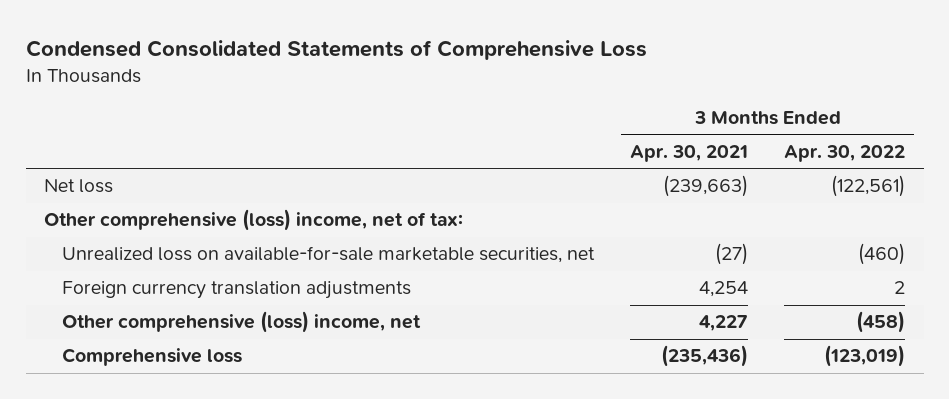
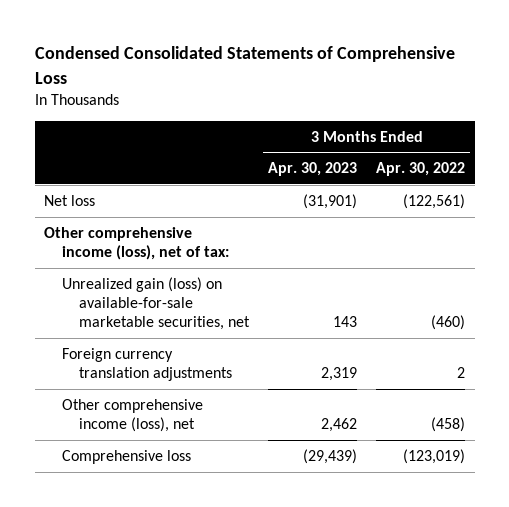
[630,145,749,163] Apr. 30, 2021 -> none
none -> [268,162,358,177] Apr. 30, 2023
[43,209,463,232] Other comprehensive (loss) income, net of tax: -> [44,226,229,261] Other comprehensive income (loss), net of tax:
[61,246,595,264] Unrealized loss on available-for-sale marketable securities, net -> [61,276,251,331] Unrealized gain (loss) on available-for-sale marketable securities, net
[61,311,421,334] Other comprehensive (loss) income, net -> [61,398,203,433] Other comprehensive income (loss), net

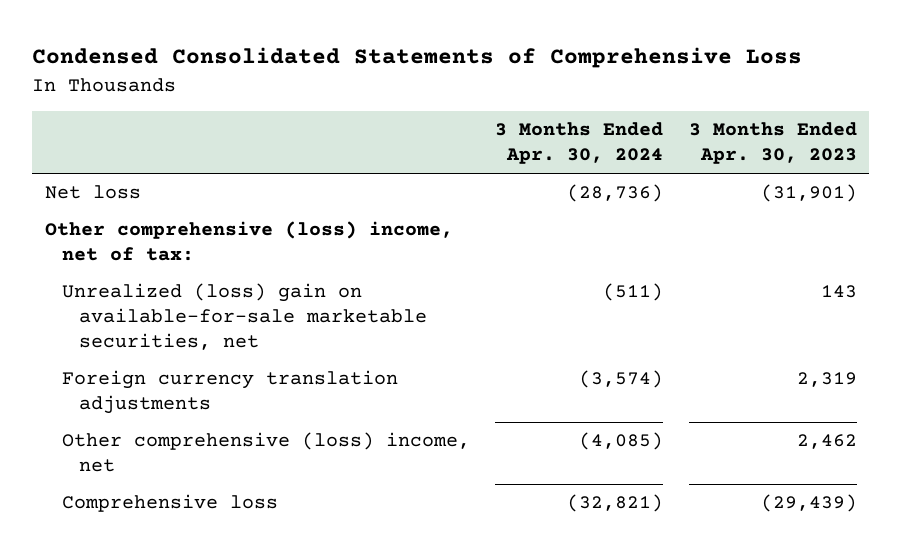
[376,162,466,177] Apr. 30, 2022 -> none
none -> [495,122,664,165] 3 Months Ended Apr. 30, 2024
[44,226,229,261] Other comprehensive income (loss), net of tax: -> [44,221,453,262] Other comprehensive (loss) income, net of tax:
[61,276,251,331] Unrealized gain (loss) on available-for-sale marketable securities, net -> [62,283,428,351] Unrealized (loss) gain on available-for-sale marketable securities, net
[61,398,203,433] Other comprehensive income (loss), net -> [62,432,471,473] Other comprehensive (loss) income, net

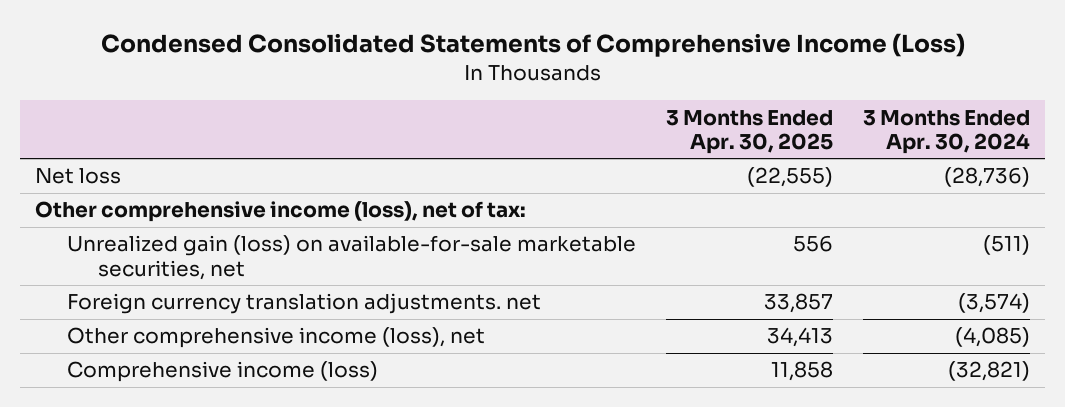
[32,47,803,69] Condensed Consolidated Statements of Comprehensive Loss -> [100,33,965,58] Condensed Consolidated Statements of Comprehensive Income (Loss)
[688,122,857,165] 3 Months Ended Apr. 30, 2023 -> none
none -> [665,109,833,154] 3 Months Ended Apr. 30, 2025
[44,221,453,262] Other comprehensive (loss) income, net of tax: -> [35,201,527,223] Other comprehensive income (loss), net of tax:
[62,283,428,351] Unrealized (loss) gain on available-for-sale marketable securities, net -> [66,235,636,280] Unrealized gain (loss) on available-for-sale marketable securities, net
[62,370,399,415] Foreign currency translation adjustments -> [66,293,541,315] Foreign currency translation adjustments. net
[62,432,471,473] Other comprehensive (loss) income, net -> [66,327,485,349] Other comprehensive income (loss), net
[62,494,279,513] Comprehensive loss -> [66,361,378,383] Comprehensive income (loss)

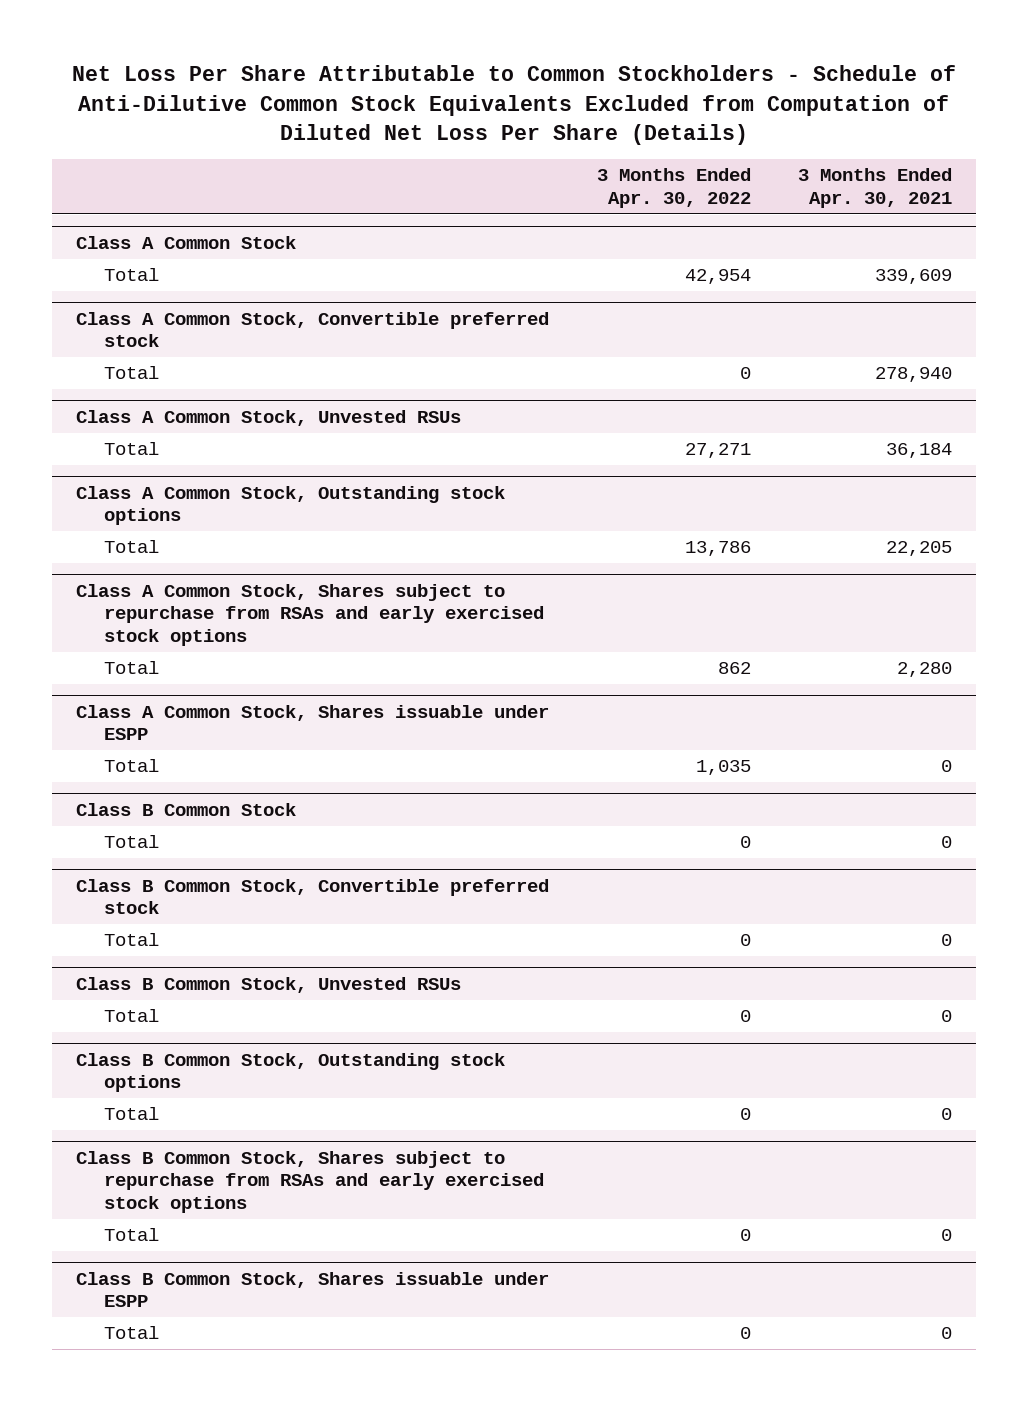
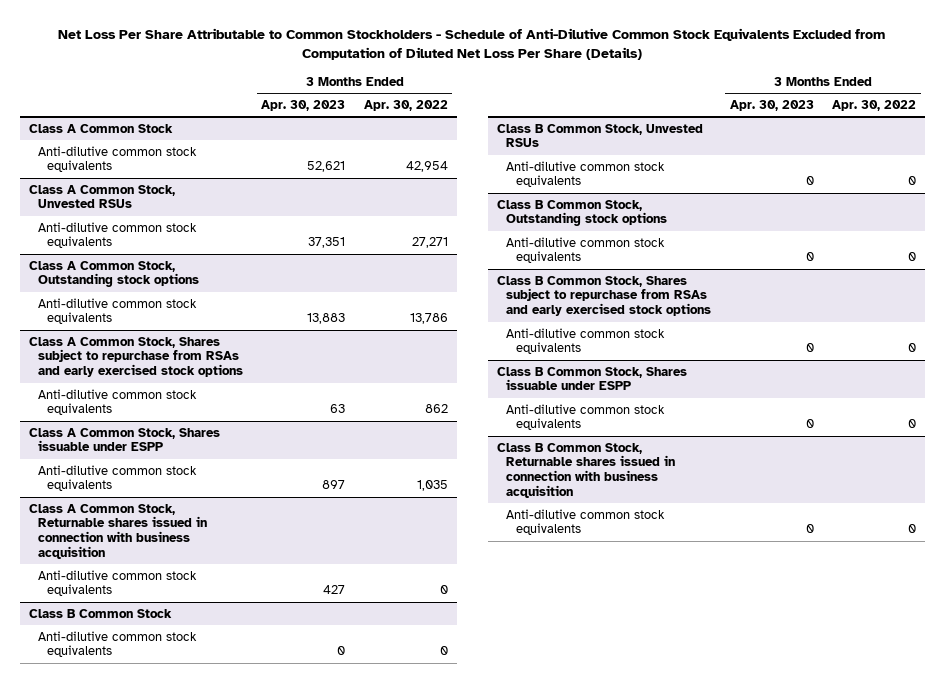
[798,168,953,208] 3 Months Ended Apr. 30, 2021 -> none
none -> [261,99,346,111] Apr. 30, 2023
[76,311,550,348] Class A Common Stock, Convertible preferred stock -> none
[104,366,160,380] Total -> none
[104,268,160,282] Total -> [38,145,198,173] Anti-dilutive common stock equivalents
[104,442,160,456] Total -> [38,221,198,249] Anti-dilutive common stock equivalents
[104,540,160,554] Total -> [38,297,198,325] Anti-dilutive common stock equivalents
[104,661,160,675] Total -> [38,388,198,416] Anti-dilutive common stock equivalents
[104,759,160,773] Total -> [38,464,198,492] Anti-dilutive common stock equivalents
none -> [28,503,208,559] Class A Common Stock, Returnable shares issued in connection with business acquisition
none -> [38,569,198,597] Anti-dilutive common stock equivalents
[76,878,550,915] Class B Common Stock, Convertible preferred stock -> none
[104,933,160,947] Total -> none
[104,835,160,849] Total -> [38,630,198,658] Anti-dilutive common stock equivalents
[104,1009,160,1023] Total -> [506,160,666,188] Anti-dilutive common stock equivalents
[104,1107,160,1121] Total -> [506,236,666,264] Anti-dilutive common stock equivalents
[104,1228,160,1242] Total -> [506,327,666,355] Anti-dilutive common stock equivalents
[104,1326,160,1340] Total -> [506,403,666,431] Anti-dilutive common stock equivalents
none -> [497,442,676,498] Class B Common Stock, Returnable shares issued in connection with business acquisition
none -> [506,508,666,536] Anti-dilutive common stock equivalents

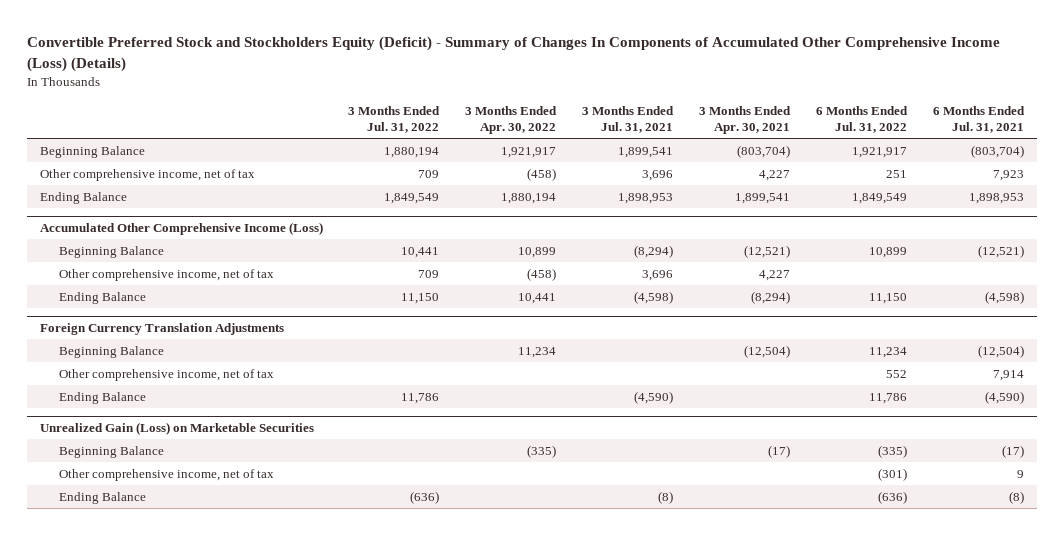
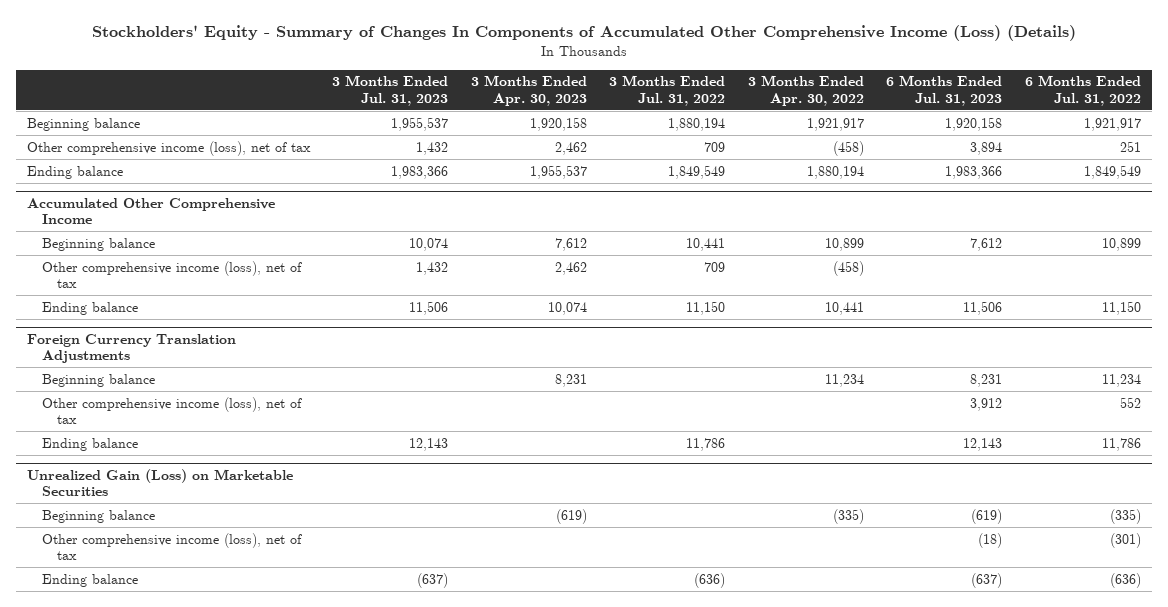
[26,36,1000,72] Convertible Preferred Stock and Stockholders Equity (Deficit) - Summary of Changes In Components of Accumulated Other Comprehensive Income (Loss) (Details) -> [91,25,1076,42] Stockholders' Equity - Summary of Changes In Components of Accumulated Other Comprehensive Income (Loss) (Details)
[582,105,675,134] 3 Months Ended Jul. 31, 2021 -> none
[699,105,792,135] 3 Months Ended Apr. 30, 2021 -> none
[932,105,1025,134] 6 Months Ended Jul. 31, 2021 -> none
none -> [332,75,449,106] 3 Months Ended Jul. 31, 2023
none -> [470,75,587,106] 3 Months Ended Apr. 30, 2023
none -> [886,75,1003,106] 6 Months Ended Jul. 31, 2023
[39,145,145,158] Beginning Balance -> [26,117,140,131] Beginning balance
[39,168,255,181] Other comprehensive income, net of tax -> [26,140,311,156] Other comprehensive income (loss), net of tax
[39,191,127,204] Ending Balance -> [26,165,123,179] Ending balance
[39,222,323,236] Accumulated Other Comprehensive Income (Loss) -> [26,197,275,225] Accumulated Other Comprehensive Income
[58,245,164,258] Beginning Balance -> [41,237,155,251] Beginning balance
[58,268,274,281] Other comprehensive income, net of tax -> [41,260,302,289] Other comprehensive income (loss), net of tax
[58,291,146,304] Ending Balance -> [41,301,138,315] Ending balance
[58,345,164,358] Beginning Balance -> [41,373,155,387] Beginning balance
[58,368,274,381] Other comprehensive income, net of tax -> [41,396,302,425] Other comprehensive income (loss), net of tax
[58,391,146,404] Ending Balance -> [41,437,138,451] Ending balance
[58,445,164,458] Beginning Balance -> [41,509,155,523] Beginning balance
[58,468,274,481] Other comprehensive income, net of tax -> [41,532,302,561] Other comprehensive income (loss), net of tax
[58,491,146,504] Ending Balance -> [41,573,138,587] Ending balance

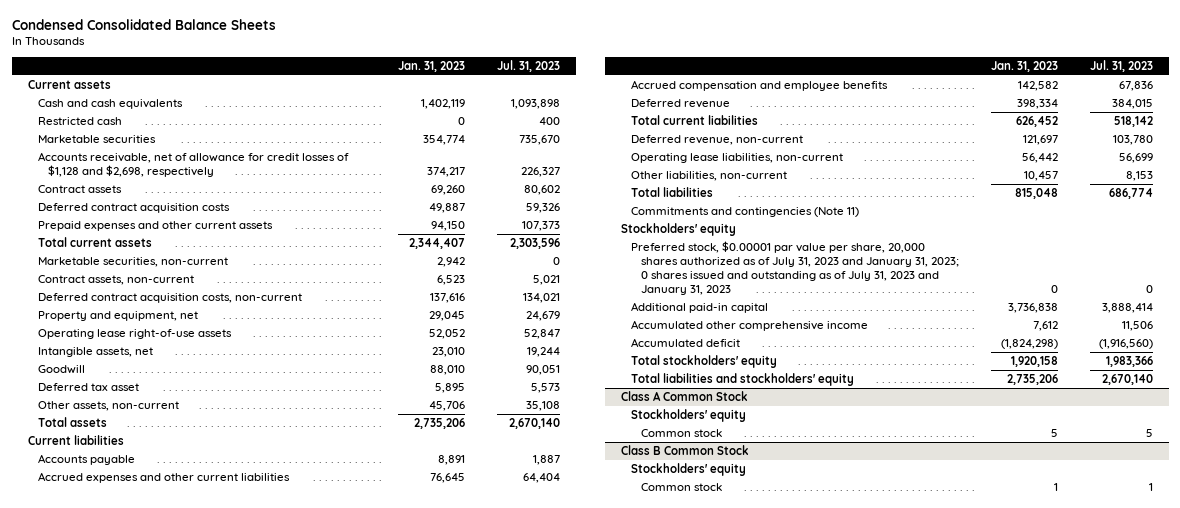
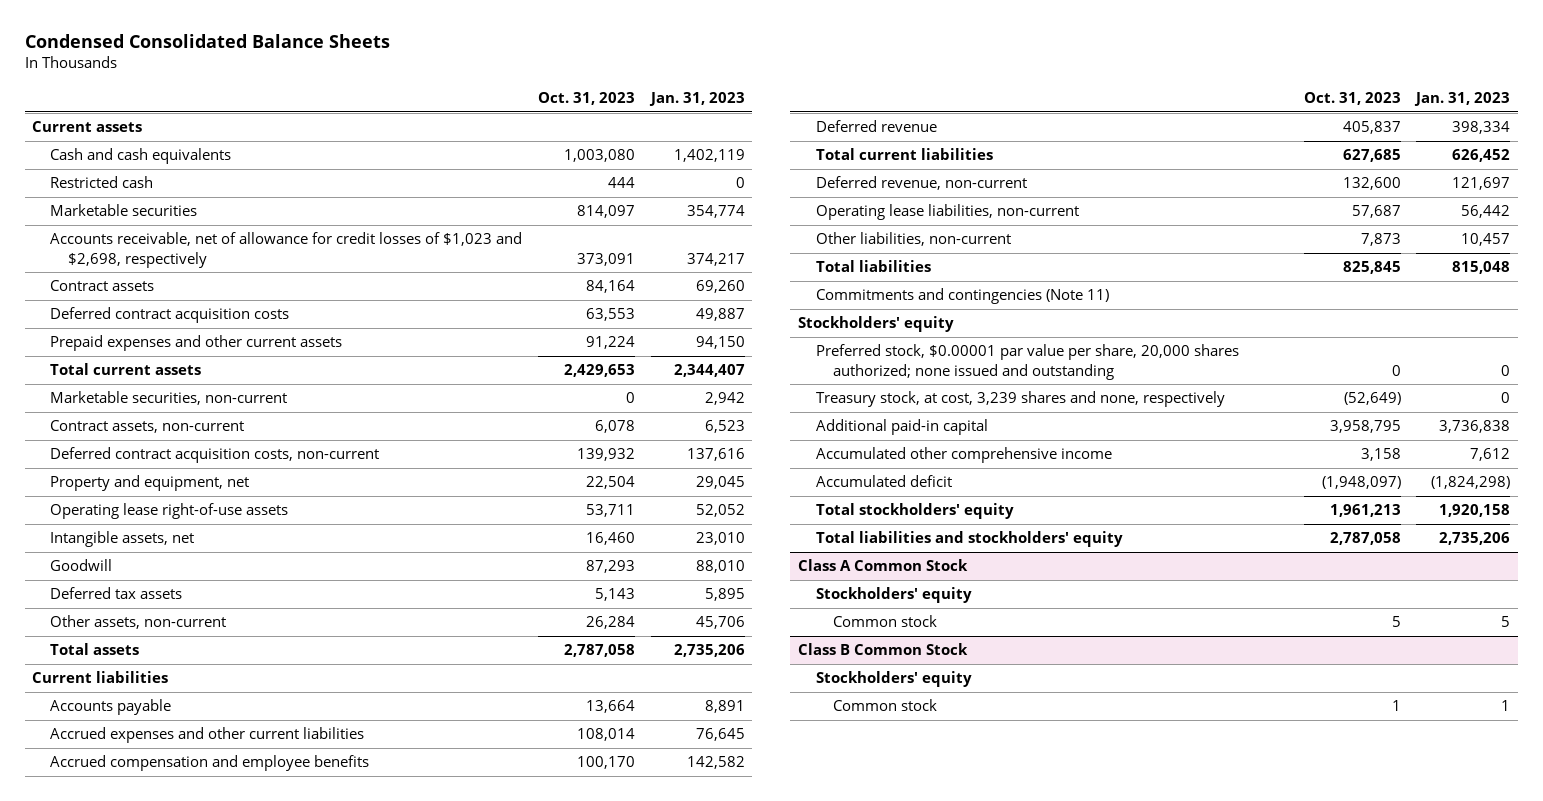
[496,59,560,72] Jul. 31, 2023 -> none
none -> [537,91,635,105] Oct. 31, 2023
[37,151,349,178] Accounts receivable, net of allowance for credit losses of $1,128 and $2,698, respectively -> [50,232,523,268] Accounts receivable, net of allowance for credit losses of $1,023 and $2,698, respectively
[37,382,139,391] Deferred tax asset -> [50,587,183,600] Deferred tax assets
[630,240,959,296] Preferred stock, $0.00001 par value per share, 20,000 shares authorized as of July 31, 2023 and January 31, 2023; 0 shares issued and outstanding as of July 31, 2023 and January 31, 2023 -> [815,344,1239,380] Preferred stock, $0.00001 par value per share, 20,000 shares authorized; none issued and outstanding
none -> [815,391,1225,408] Treasury stock, at cost, 3,239 shares and none, respectively

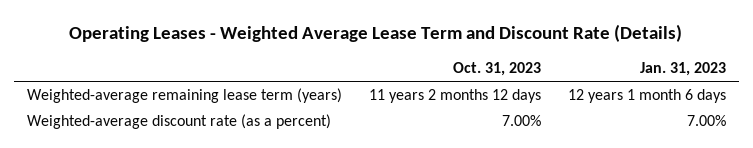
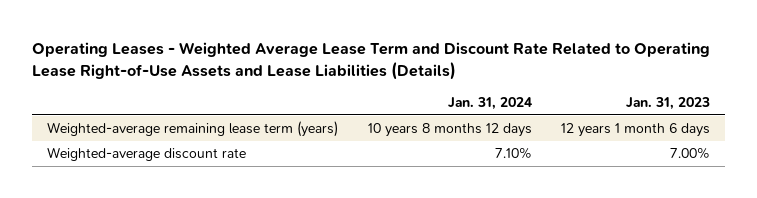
[69,23,683,42] Operating Leases - Weighted Average Lease Term and Discount Rate (Details) -> [32,42,711,80] Operating Leases - Weighted Average Lease Term and Discount Rate Related to Operating Lease Right-of-Use Assets and Lease Liabilities (Details)
[452,62,541,77] Oct. 31, 2023 -> none
none -> [447,97,532,111] Jan. 31, 2024
[27,114,332,130] Weighted-average discount rate (as a percent) -> [47,147,247,162] Weighted-average discount rate

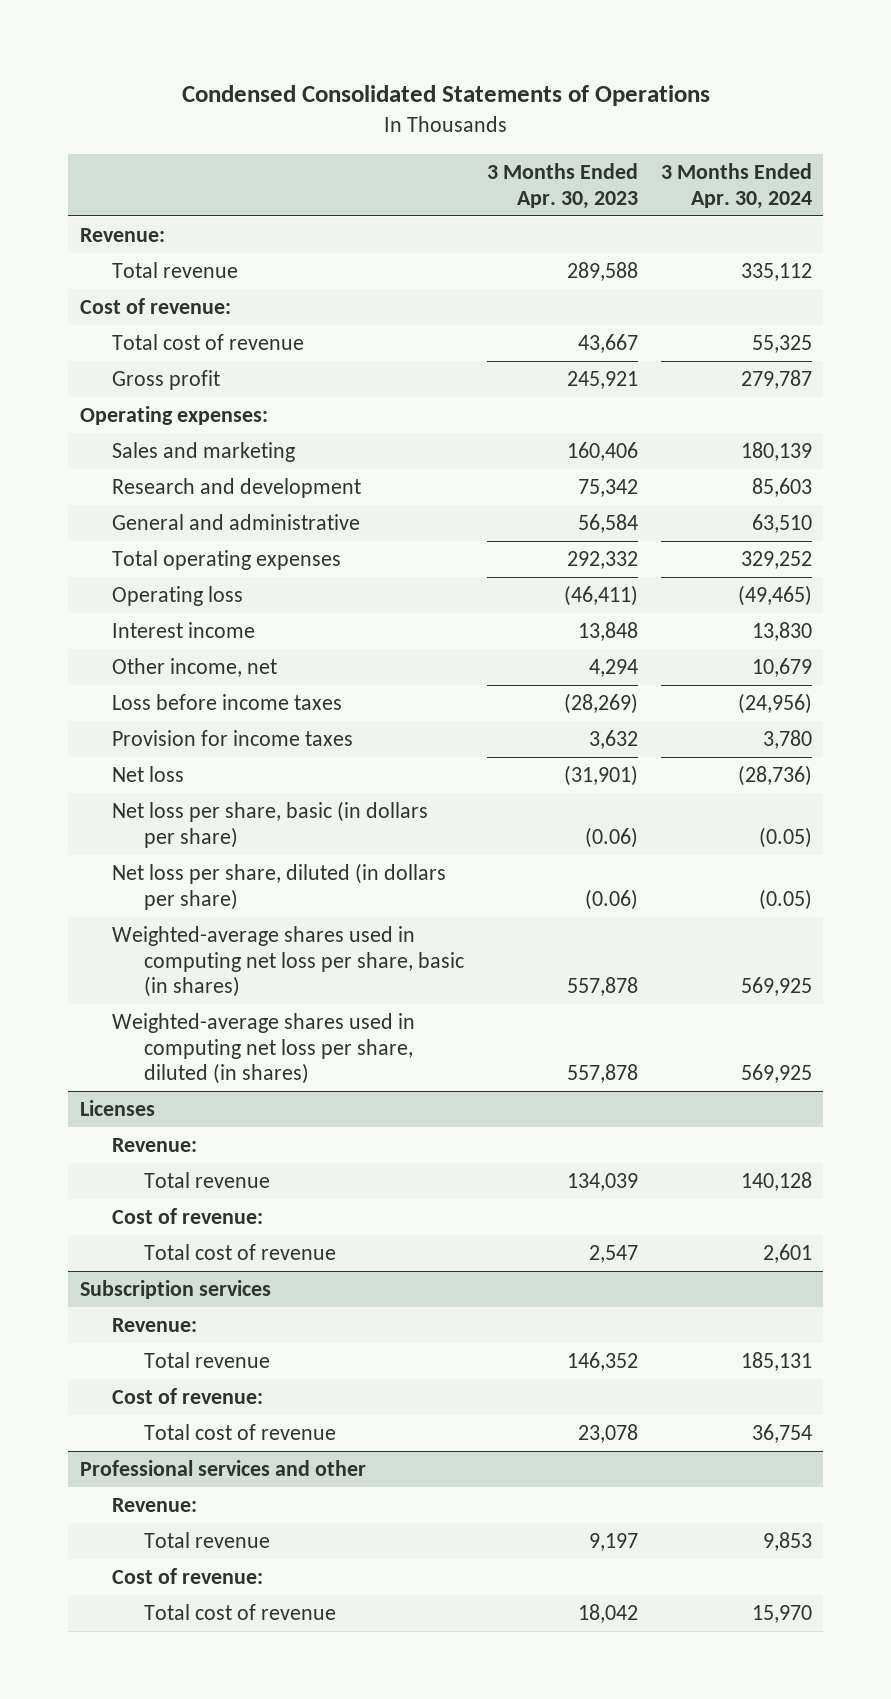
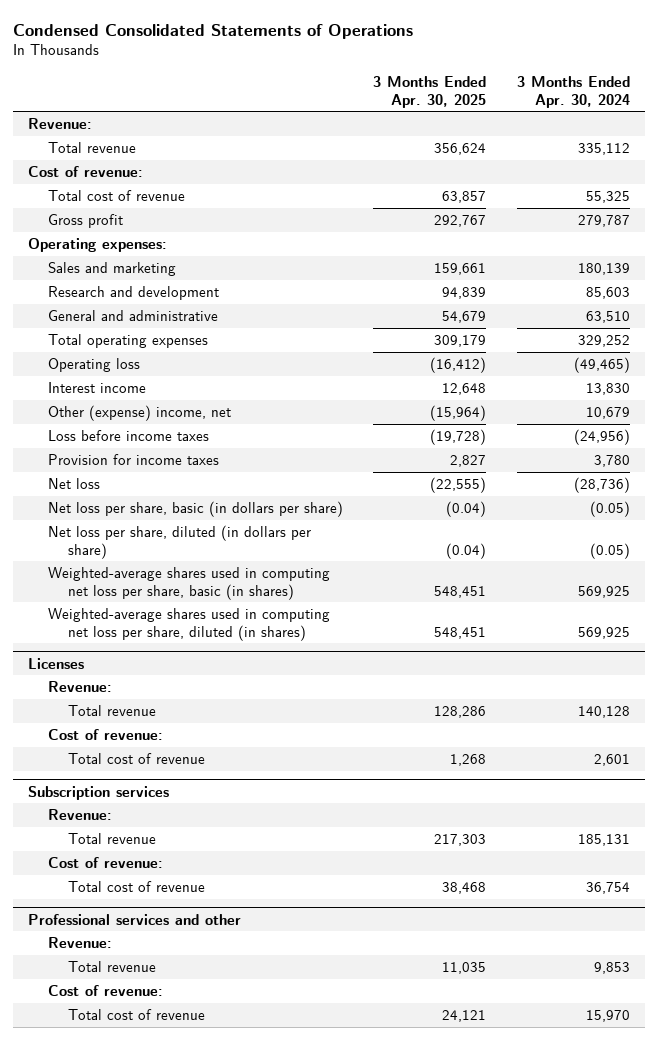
[486,163,638,209] 3 Months Ended Apr. 30, 2023 -> none
none -> [373,75,487,108] 3 Months Ended Apr. 30, 2025
[111,658,277,678] Other income, net -> [48,404,232,421] Other (expense) income, net

